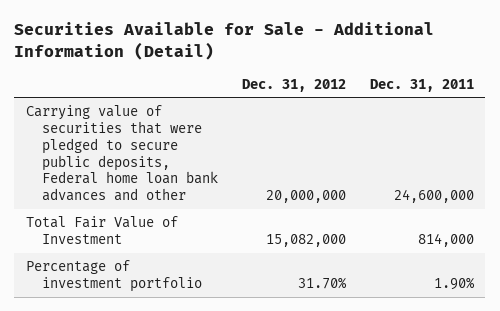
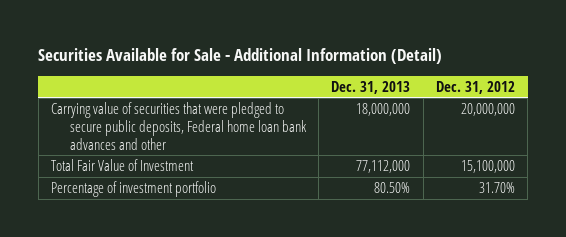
[369,78,474,92] Dec. 31, 2011 -> none
none -> [331,80,411,94] Dec. 31, 2013
[265,234,346,248] 15,082,000 -> [460,160,515,174] 15,100,000

